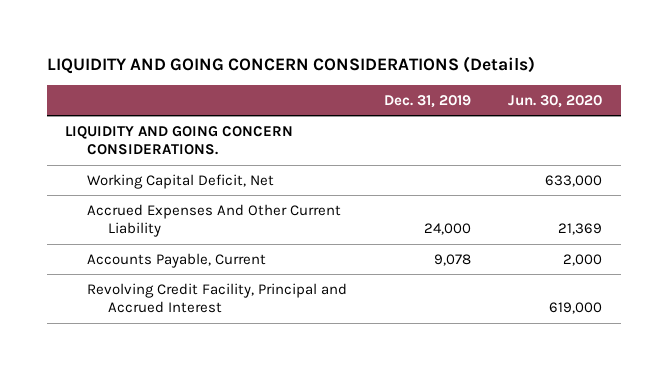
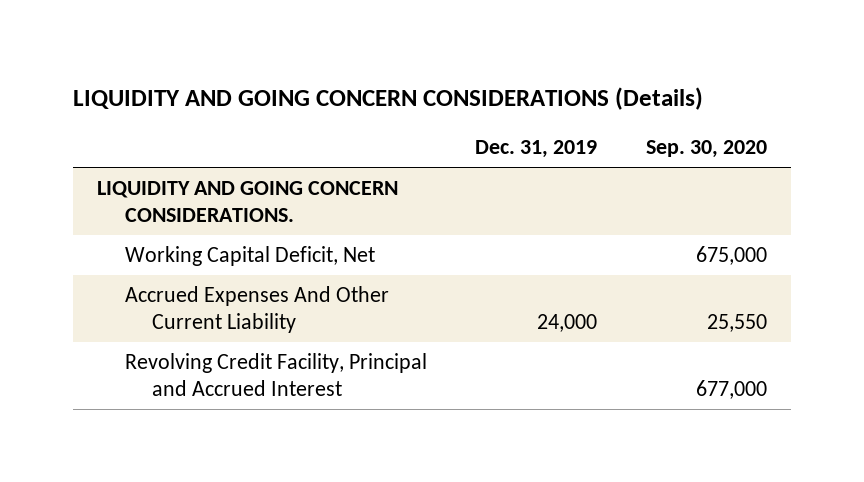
[508,95,603,109] Jun. 30, 2020 -> none
none -> [646,140,768,159] Sep. 30, 2020
[86,252,266,268] Accounts Payable, Current -> none

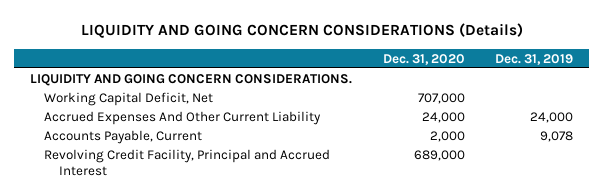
[646,140,768,159] Sep. 30, 2020 -> none
none -> [382,53,465,65] Dec. 31, 2020
none -> [44,129,203,144] Accounts Payable, Current

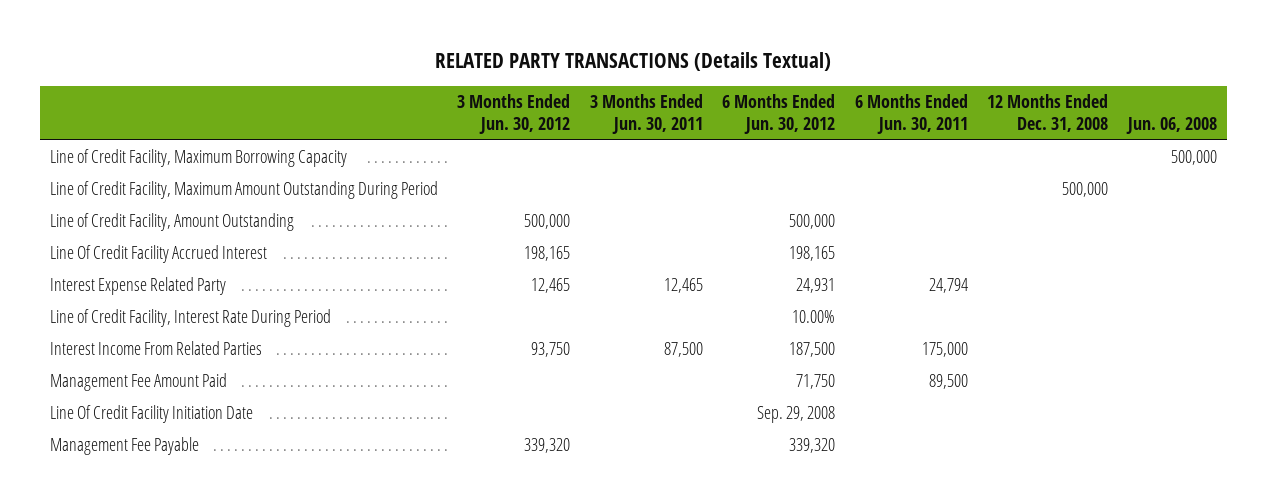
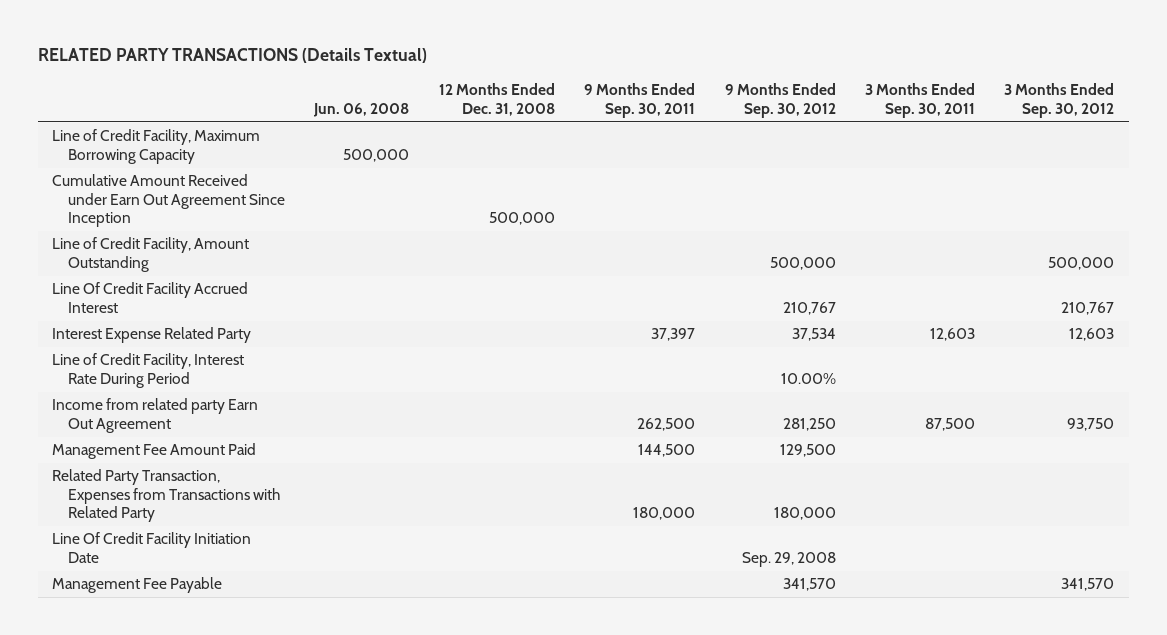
[457,94,571,135] 3 Months Ended Jun. 30, 2012 -> none
[589,94,703,135] 3 Months Ended Jun. 30, 2011 -> none
[722,94,836,135] 6 Months Ended Jun. 30, 2012 -> none
[854,94,968,135] 6 Months Ended Jun. 30, 2011 -> none
none -> [584,83,696,118] 9 Months Ended Sep. 30, 2011
none -> [724,83,836,118] 9 Months Ended Sep. 30, 2012
none -> [864,83,975,118] 3 Months Ended Sep. 30, 2011
none -> [1004,83,1115,118] 3 Months Ended Sep. 30, 2012
[49,181,438,200] Line of Credit Facility, Maximum Amount Outstanding During Period -> [52,174,286,228] Cumulative Amount Received under Earn Out Agreement Since Inception
[49,341,262,356] Interest Income From Related Parties -> [52,398,259,433] Income from related party Earn Out Agreement
none -> [52,469,281,523] Related Party Transaction, Expenses from Transactions with Related Party

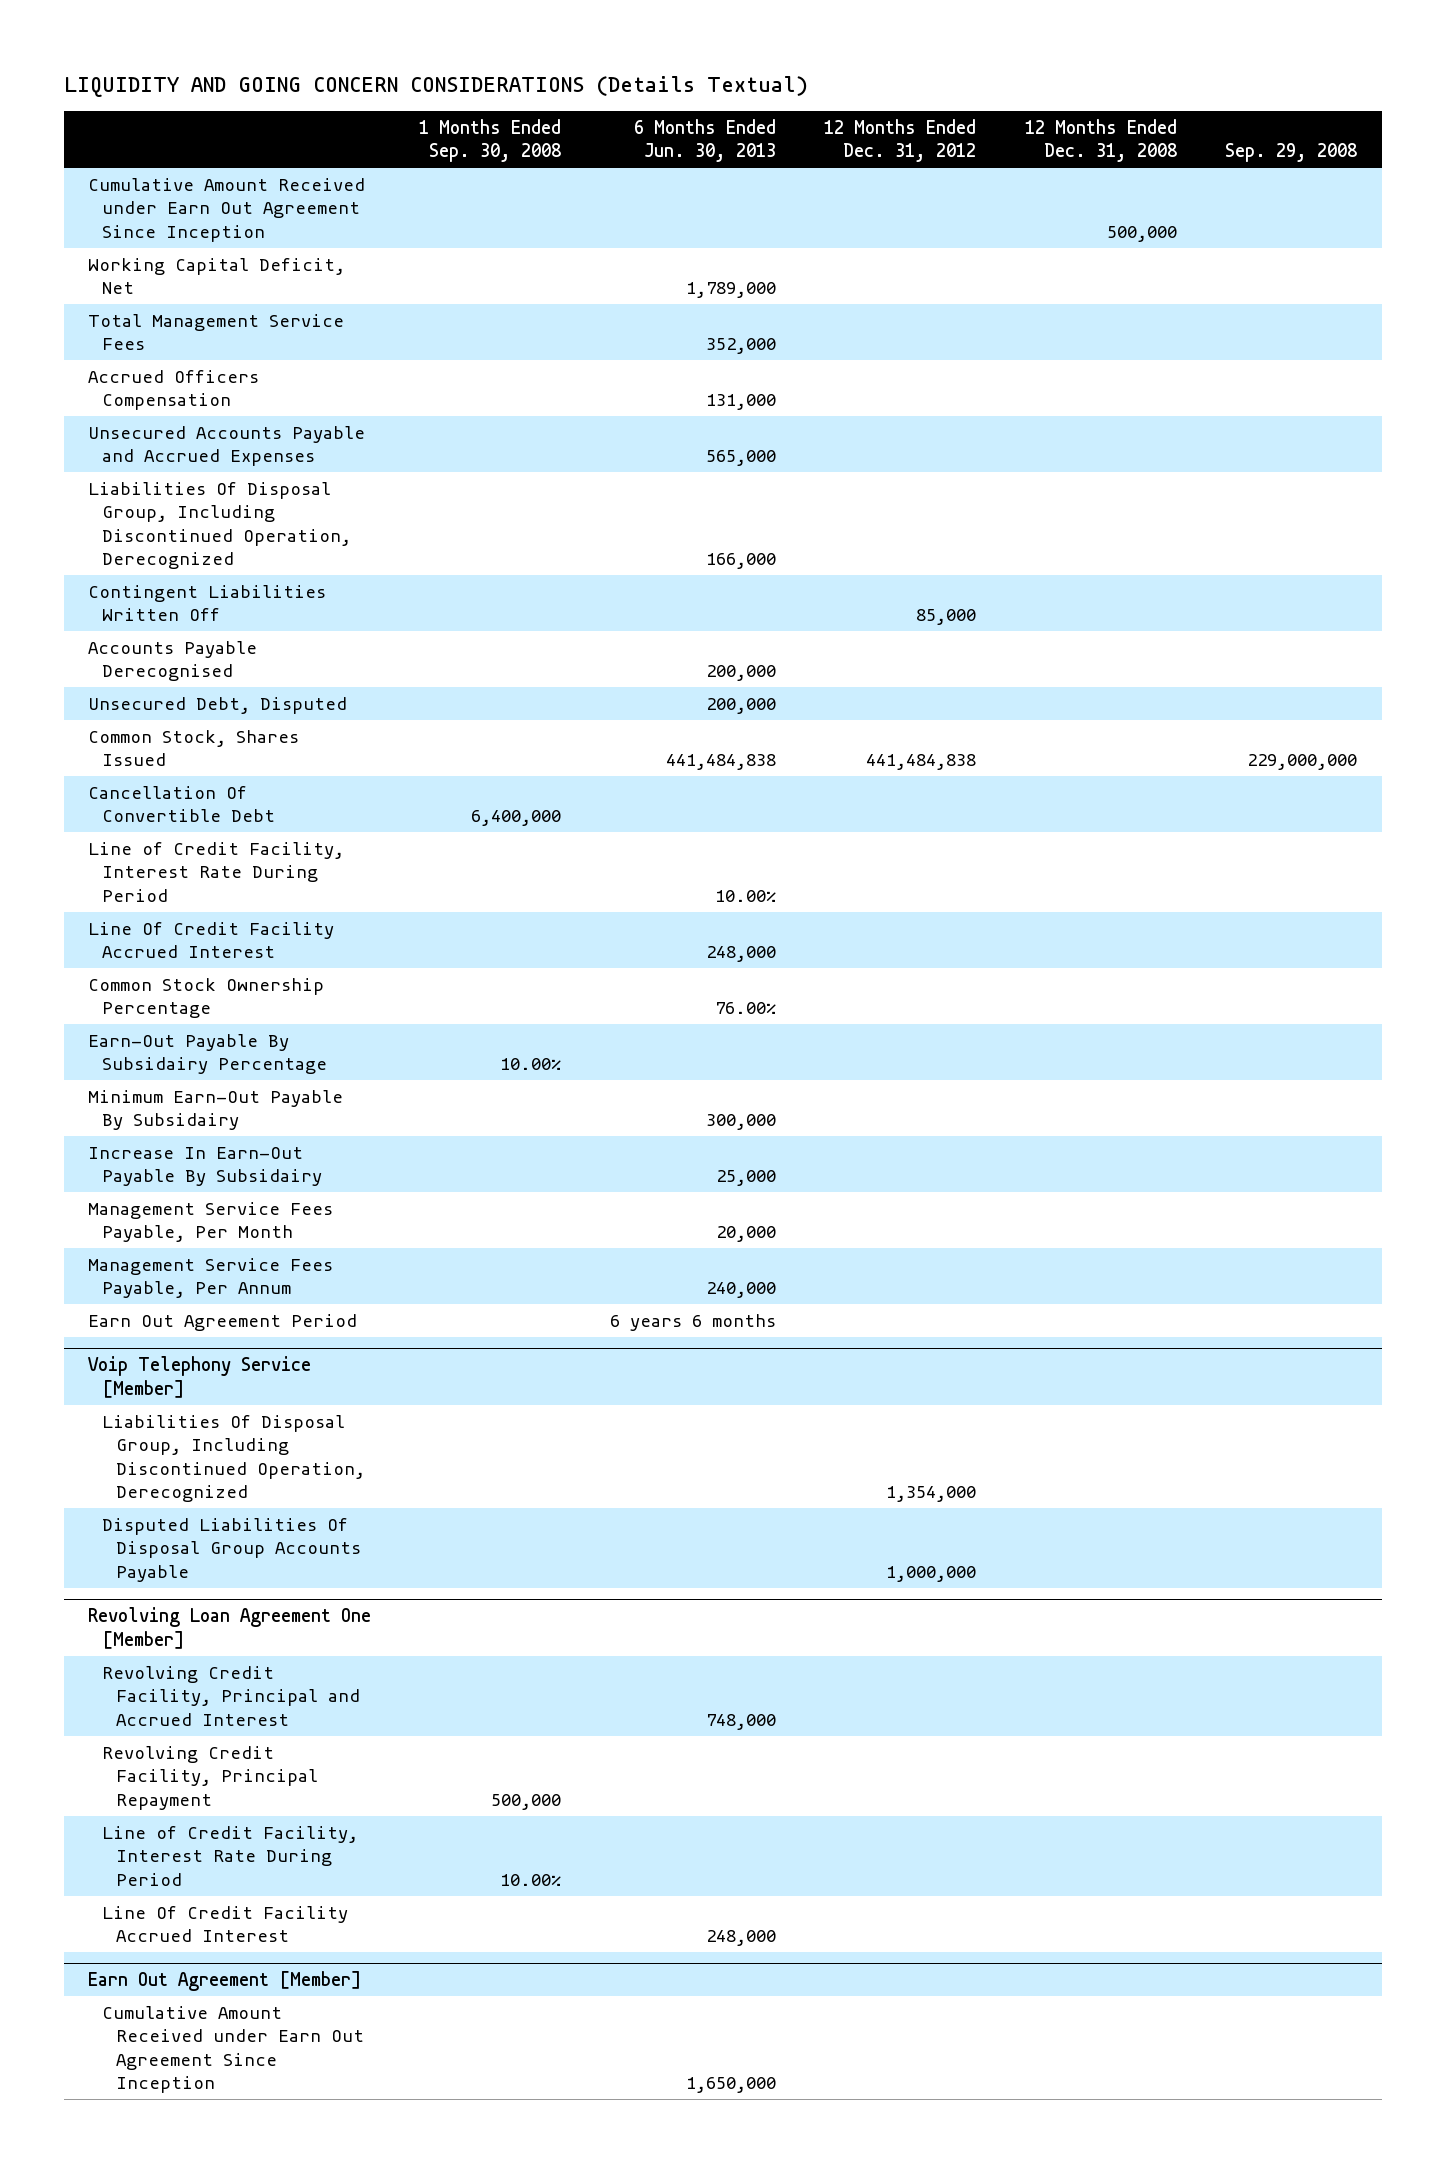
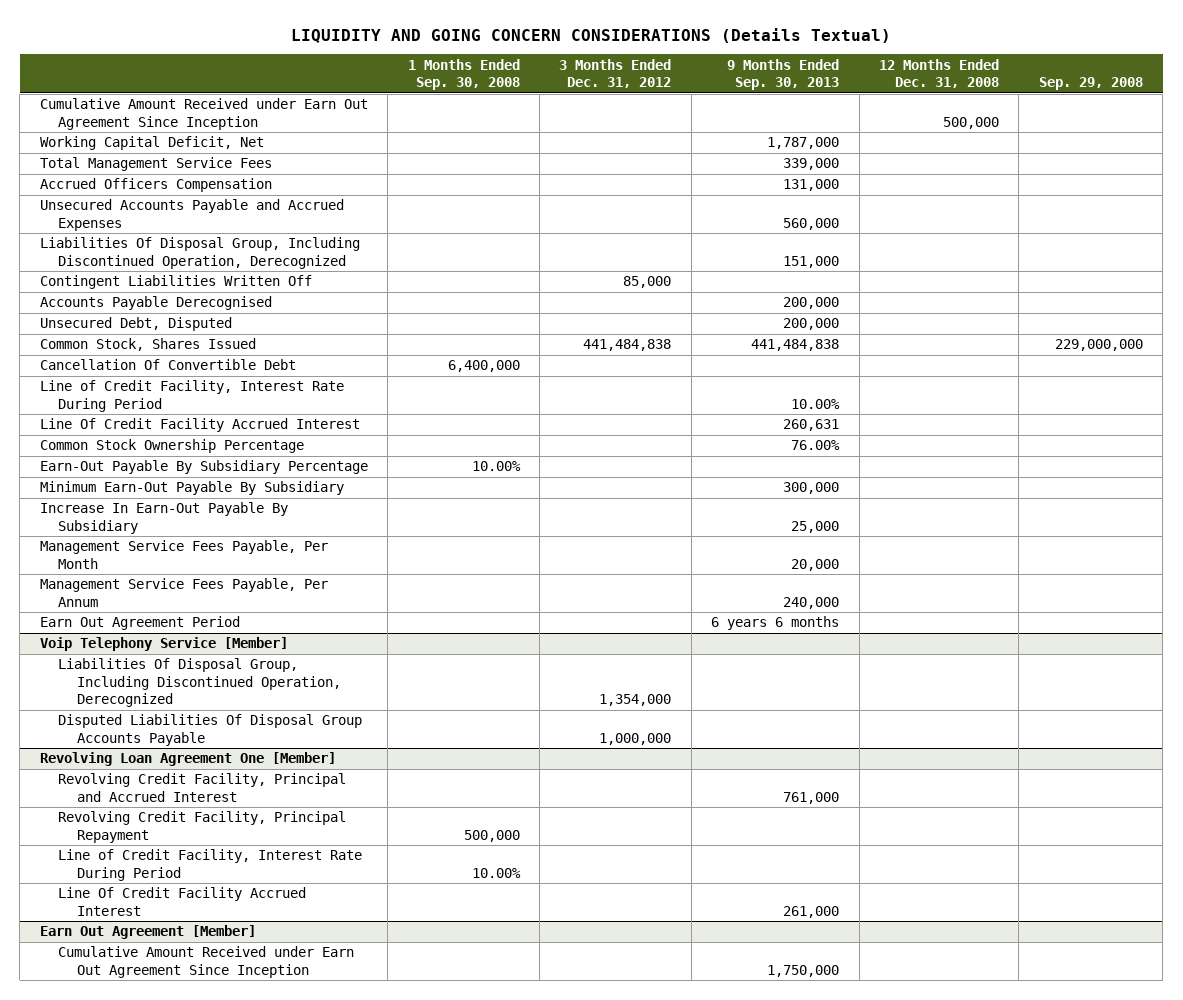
[633,118,776,163] 6 Months Ended Jun. 30, 2013 -> none
[824,118,977,163] 12 Months Ended Dec. 31, 2012 -> none
none -> [559,58,672,89] 3 Months Ended Dec. 31, 2012
none -> [727,58,840,91] 9 Months Ended Sep. 30, 2013
[87,1033,328,1075] Earn-Out Payable By Subsidairy Percentage -> [39,460,368,475] Earn-Out Payable By Subsidiary Percentage
[87,1089,343,1131] Minimum Earn-Out Payable By Subsidairy -> [39,481,344,496] Minimum Earn-Out Payable By Subsidiary
[87,1146,323,1187] Increase In Earn-Out Payable By Subsidairy -> [39,502,288,534] Increase In Earn-Out Payable By Subsidiary

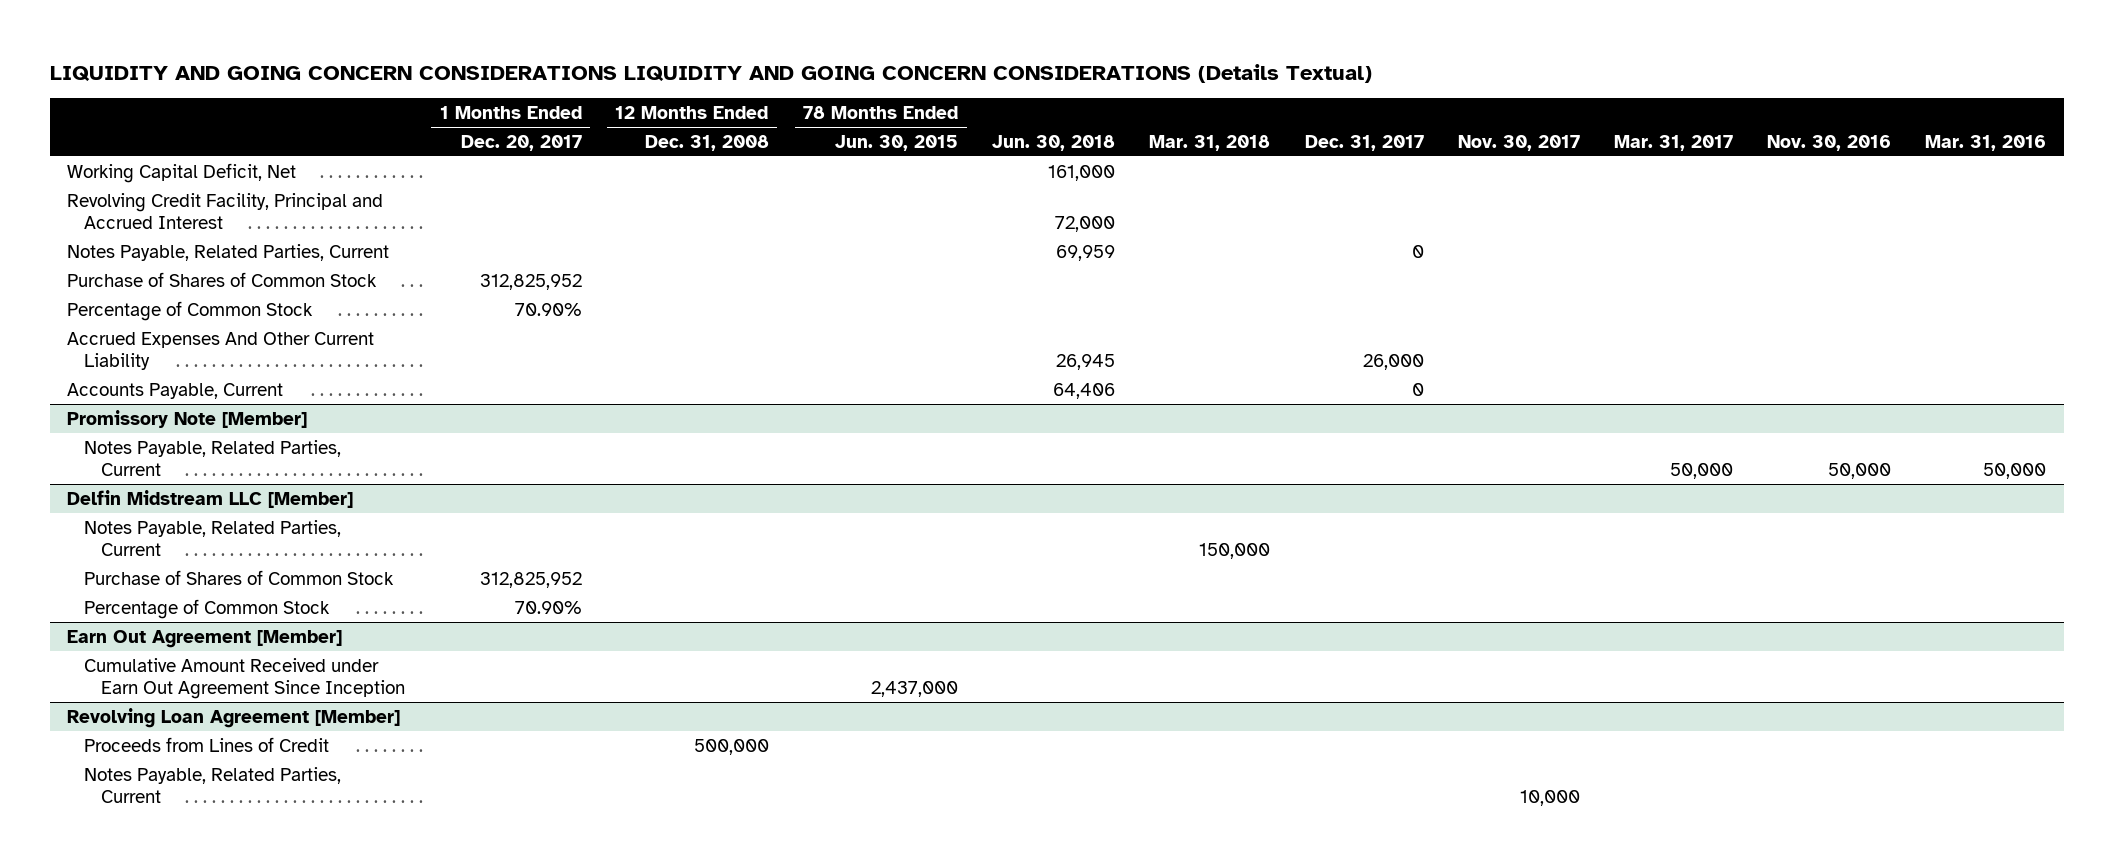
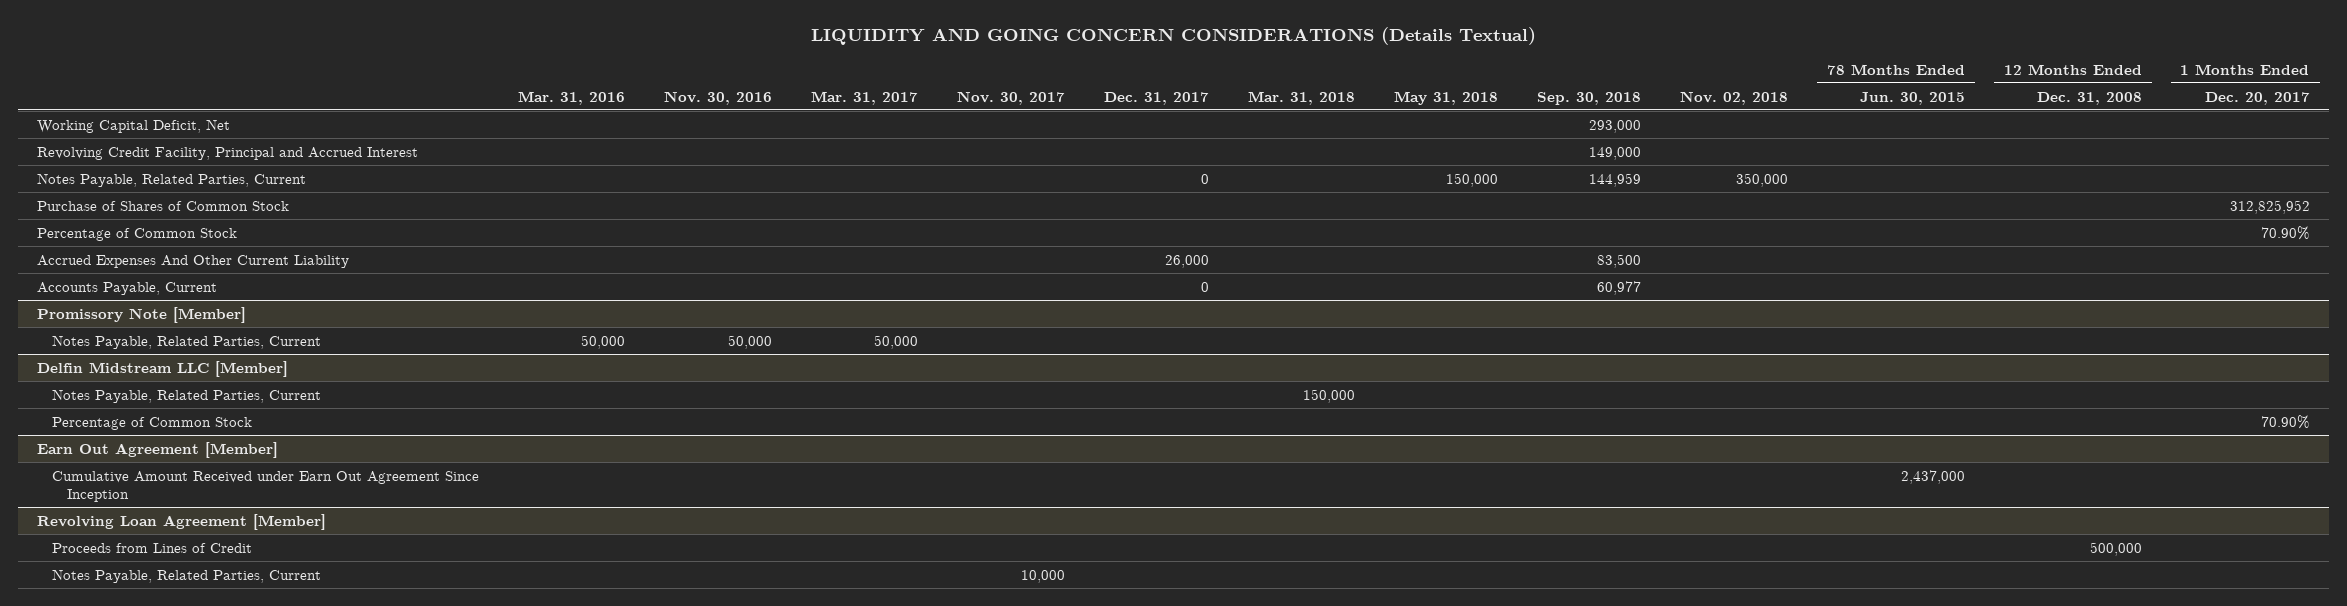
[50,63,1373,83] LIQUIDITY AND GOING CONCERN CONSIDERATIONS LIQUIDITY AND GOING CONCERN CONSIDERATIONS (Details Textual) -> [810,27,1536,46] LIQUIDITY AND GOING CONCERN CONSIDERATIONS (Details Textual)
[992,134,1116,151] Jun. 30, 2018 -> none
none -> [1394,90,1499,105] May 31, 2018
none -> [1537,91,1642,105] Sep. 30, 2018
none -> [1679,90,1788,105] Nov. 02, 2018
[84,569,395,585] Purchase of Shares of Common Stock -> none

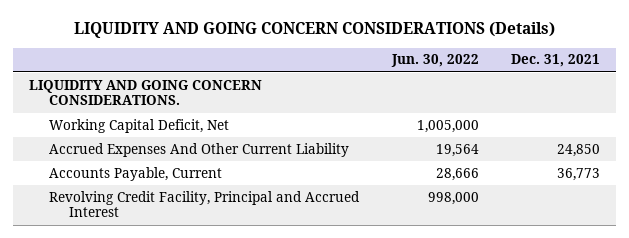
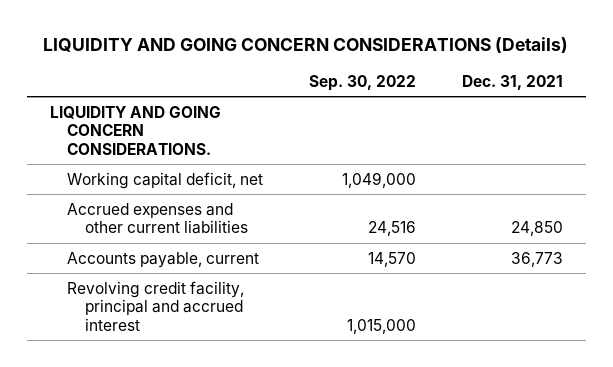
[390,54,479,68] Jun. 30, 2022 -> none
none -> [309,74,417,91] Sep. 30, 2022
[49,118,230,133] Working Capital Deficit, Net -> [67,171,264,189] Working capital deficit, net
[49,142,350,157] Accrued Expenses And Other Current Liability -> [67,202,248,235] Accrued expenses and other current liabilities
[49,166,223,181] Accounts Payable, Current -> [67,251,260,268] Accounts payable, current
[49,190,361,218] Revolving Credit Facility, Principal and Accrued Interest -> [67,280,245,332] Revolving credit facility, principal and accrued interest

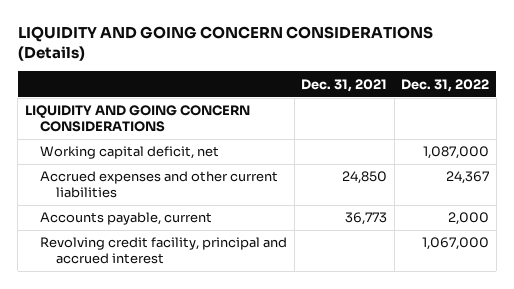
[309,74,417,91] Sep. 30, 2022 -> none
none -> [401,78,490,92] Dec. 31, 2022
[49,105,221,156] LIQUIDITY AND GOING CONCERN CONSIDERATIONS. -> [24,105,250,132] LIQUIDITY AND GOING CONCERN CONSIDERATIONS

